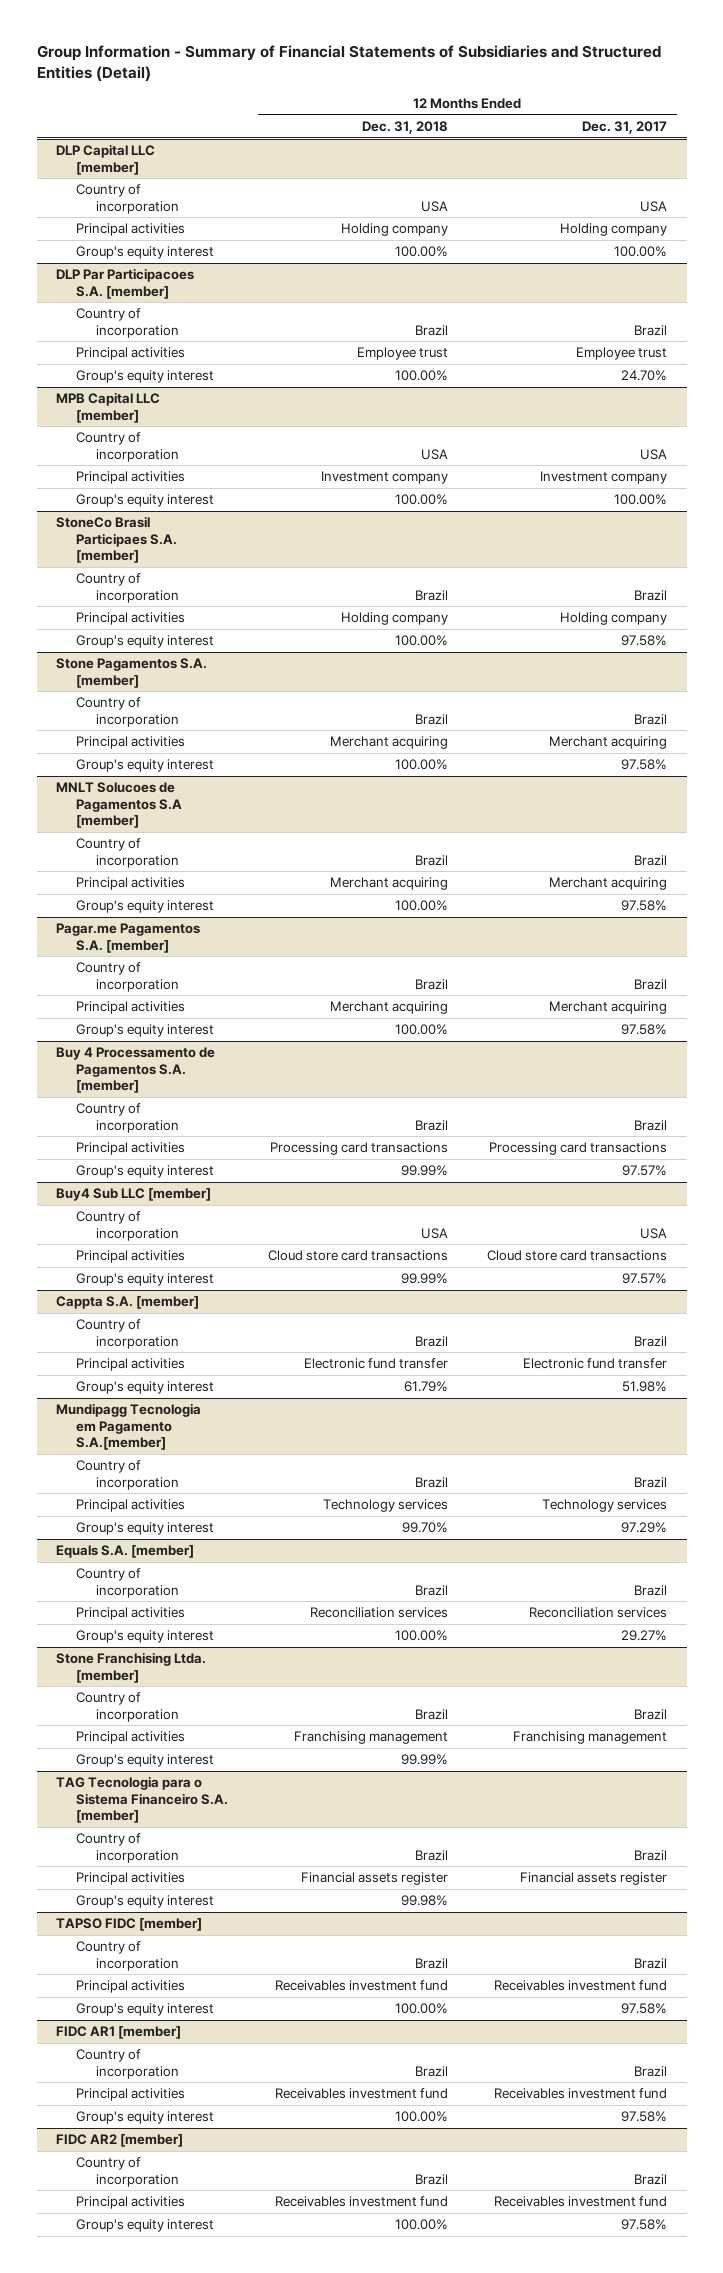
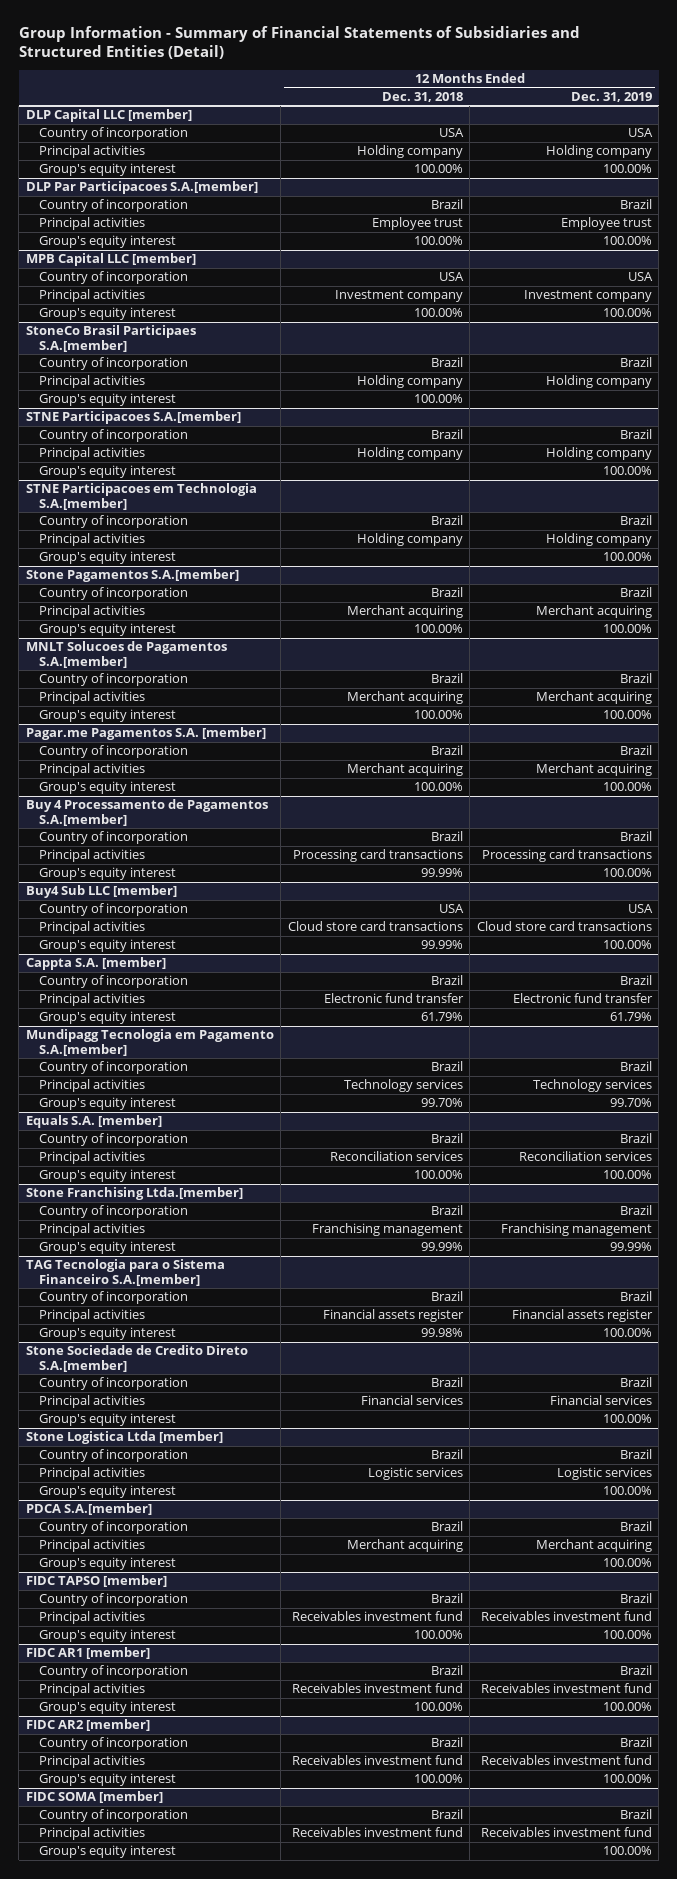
[582,120,668,134] Dec. 31, 2017 -> none
none -> [570,91,652,102] Dec. 31, 2019
[56,268,195,299] DLP Par Participacoes S.A. [member] -> [25,181,258,195] DLP Par Participacoes S.A.[member]
[56,516,177,563] StoneCo Brasil Participaes S.A. [member] -> [25,325,196,352] StoneCo Brasil Participaes S.A.[member]
[56,658,208,688] Stone Pagamentos S.A. [member] -> none
none -> [25,411,241,425] STNE Participacoes S.A.[member]
none -> [38,447,145,461] Principal activities
none -> [38,465,176,479] Group's equity interest
none -> [25,483,257,510] STNE Participacoes em Technologia S.A.[member]
none -> [38,515,188,529] Country of incorporation
none -> [38,533,145,547] Principal activities
none -> [38,551,176,565] Group's equity interest
none -> [25,569,239,583] Stone Pagamentos S.A.[member]
none -> [38,587,188,601] Country of incorporation
[56,782,182,828] MNLT Solucoes de Pagamentos S.A [member] -> [25,641,227,668] MNLT Solucoes de Pagamentos S.A.[member]
[56,1047,216,1093] Buy 4 Processamento de Pagamentos S.A. [member] -> [25,799,268,826] Buy 4 Processamento de Pagamentos S.A.[member]
[56,1652,207,1683] Stone Franchising Ltda. [member] -> [25,1187,243,1201] Stone Franchising Ltda.[member]
[56,1776,228,1823] TAG Tecnologia para o Sistema Financeiro S.A. [member] -> [25,1259,225,1286] TAG Tecnologia para o Sistema Financeiro S.A.[member]
[56,1918,203,1932] TAPSO FIDC [member] -> none
none -> [25,1345,248,1372] Stone Sociedade de Credito Direto S.A.[member]
none -> [38,1395,145,1409] Principal activities
none -> [38,1413,176,1427] Group's equity interest
none -> [25,1431,223,1445] Stone Logistica Ltda [member]
none -> [38,1449,188,1463] Country of incorporation
none -> [38,1467,145,1481] Principal activities
none -> [38,1485,176,1499] Group's equity interest
none -> [25,1503,152,1516] PDCA S.A.[member]
none -> [38,1521,188,1535] Country of incorporation
none -> [38,1539,145,1553] Principal activities
none -> [38,1557,176,1571] Group's equity interest
none -> [25,1575,167,1588] FIDC TAPSO [member]
none -> [38,1593,188,1607] Country of incorporation
none -> [25,1791,163,1804] FIDC SOMA [member]
none -> [38,1809,188,1823] Country of incorporation
none -> [38,1827,145,1841] Principal activities
none -> [38,1845,176,1859] Group's equity interest

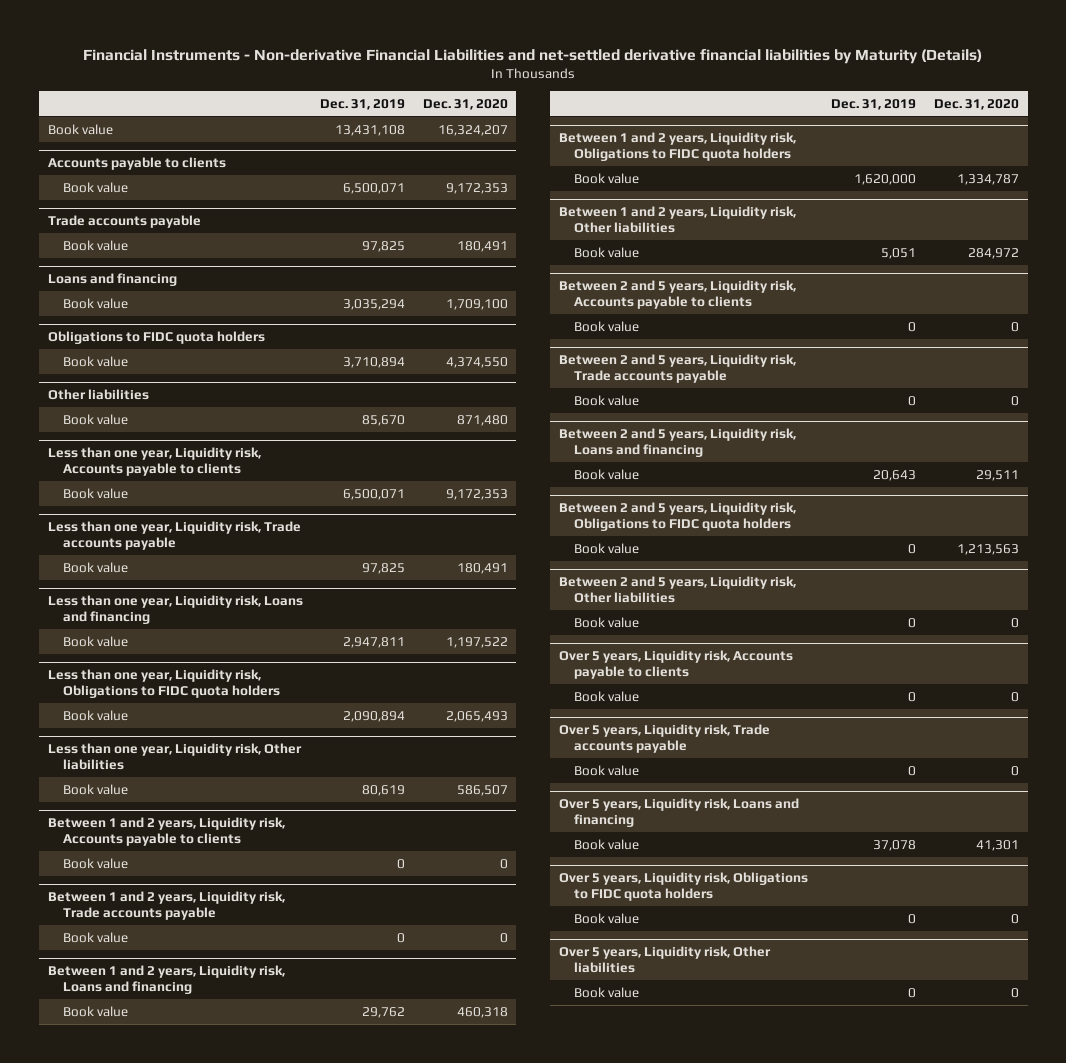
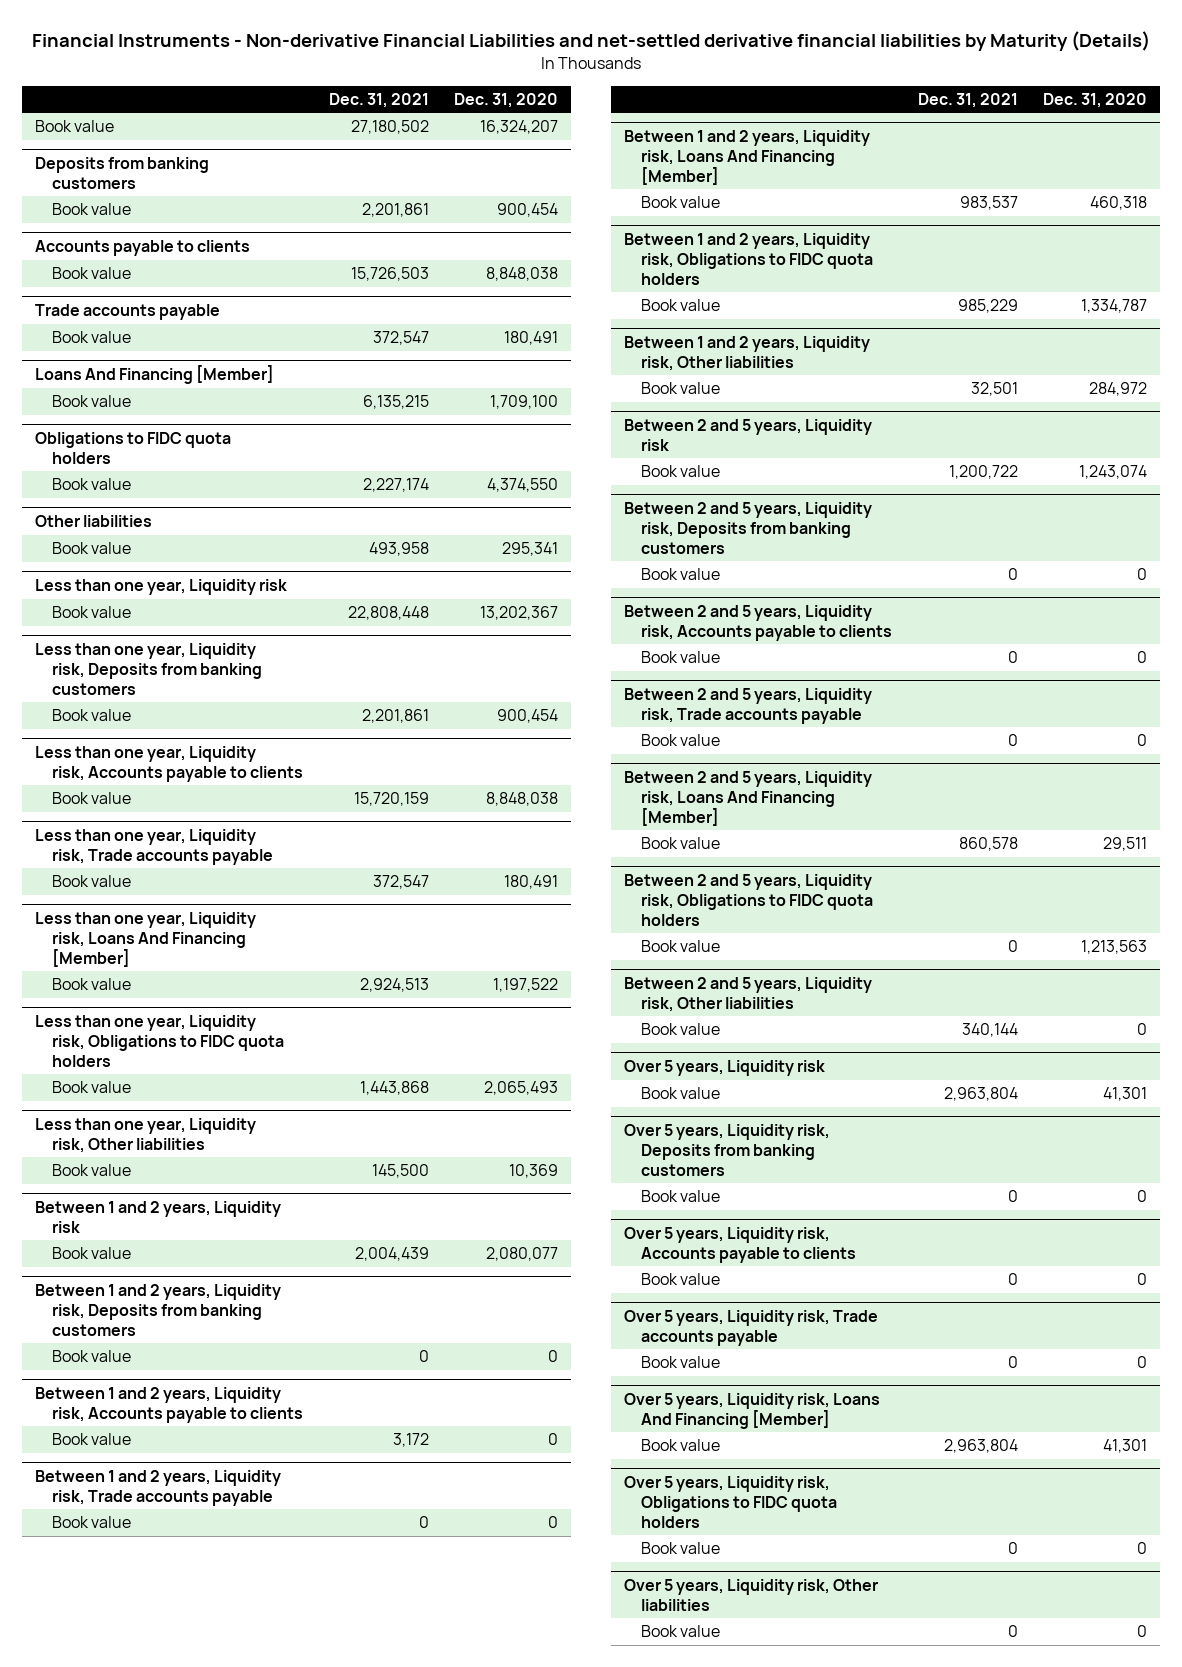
[320,98,406,110] Dec. 31, 2019 -> none
none -> [328,92,429,108] Dec. 31, 2021
none -> [35,157,210,189] Deposits from banking customers
none -> [51,203,131,216] Book value
[445,182,508,194] 9,172,353 -> [486,267,559,282] 8,848,038
[47,272,177,286] Loans and financing -> [35,365,275,385] Loans And Financing [Member]
[456,414,508,426] 871,480 -> [502,542,559,557] 295,341
none -> [35,579,288,596] Less than one year, Liquidity risk
none -> [51,606,131,619] Book value
none -> [35,643,262,695] Less than one year, Liquidity risk, Deposits from banking customers
none -> [51,709,131,722] Book value
[445,488,508,500] 9,172,353 -> [486,792,559,807] 8,848,038
[47,594,303,625] Less than one year, Liquidity risk, Loans and financing -> [35,912,257,967] Less than one year, Liquidity risk, Loans And Financing [Member]
[456,784,508,796] 586,507 -> [509,1164,559,1179] 10,369
none -> [35,1201,282,1233] Between 1 and 2 years, Liquidity risk
none -> [51,1247,131,1260] Book value
none -> [35,1284,282,1336] Between 1 and 2 years, Liquidity risk, Deposits from banking customers
none -> [51,1350,131,1363] Book value
[47,964,285,995] Between 1 and 2 years, Liquidity risk, Loans and financing -> [624,130,871,185] Between 1 and 2 years, Liquidity risk, Loans And Financing [Member]
none -> [624,419,873,451] Between 2 and 5 years, Liquidity risk
none -> [641,465,721,478] Book value
none -> [624,502,873,554] Between 2 and 5 years, Liquidity risk, Deposits from banking customers
none -> [641,568,721,581] Book value
[558,427,796,458] Between 2 and 5 years, Liquidity risk, Loans and financing -> [624,771,873,826] Between 2 and 5 years, Liquidity risk, Loans And Financing [Member]
none -> [624,1060,826,1077] Over 5 years, Liquidity risk
none -> [641,1087,721,1100] Book value
none -> [624,1124,831,1176] Over 5 years, Liquidity risk, Deposits from banking customers
none -> [641,1190,721,1203] Book value
[558,797,799,828] Over 5 years, Liquidity risk, Loans and financing -> [624,1393,881,1429] Over 5 years, Liquidity risk, Loans And Financing [Member]

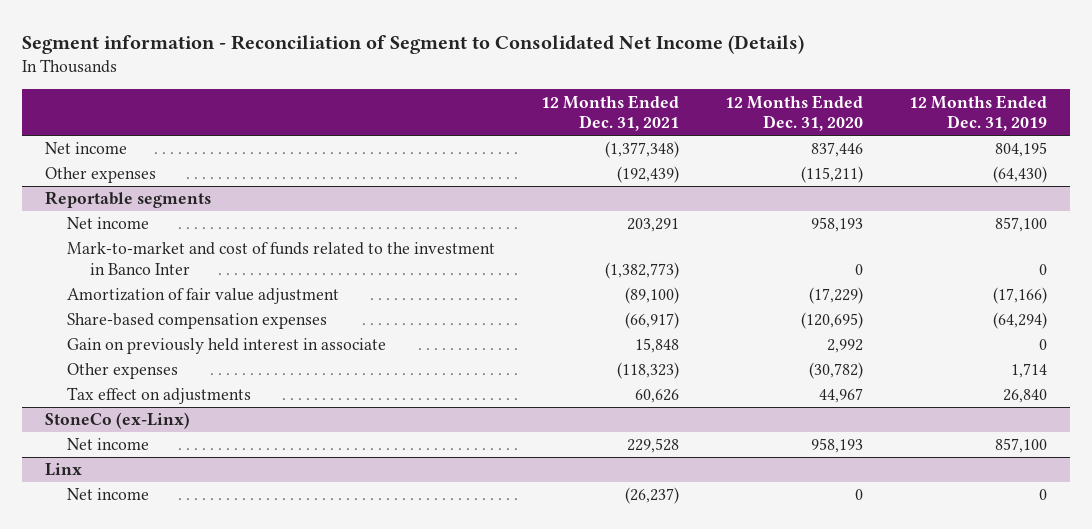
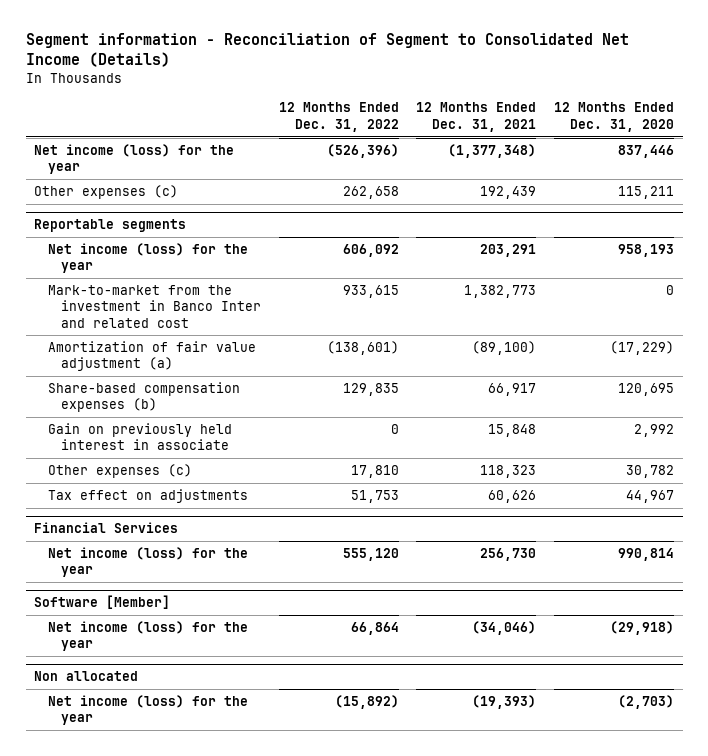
[908,94,1047,132] 12 Months Ended Dec. 31, 2019 -> none
none -> [278,102,399,132] 12 Months Ended Dec. 31, 2022
[44,142,127,155] Net income -> [34,144,235,175] Net income (loss) for the year
[44,167,156,184] Other expenses -> [34,185,179,200] Other expenses (c)
[617,166,680,184] (192,439) -> [480,186,537,200] 192,439
[801,166,864,184] (115,211) -> [617,186,674,200] 115,211
[67,217,150,230] Net income -> [47,243,248,274] Net income (loss) for the year
[67,242,496,275] Mark-to-market and cost of funds related to the investment in Banco Inter -> [47,285,261,328] Mark-to-market from the investment in Banco Inter and related cost
[605,261,680,279] (1,382,773) -> [464,285,537,299] 1,382,773
[67,288,340,305] Amortization of fair value adjustment -> [47,341,256,372] Amortization of fair value adjustment (a)
[67,313,328,330] Share-based compensation expenses -> [47,382,240,413] Share-based compensation expenses (b)
[625,312,680,330] (66,917) -> [488,383,537,397] 66,917
[801,312,864,330] (120,695) -> [617,383,674,397] 120,695
[67,363,179,380] Other expenses -> [47,464,192,479] Other expenses (c)
[617,362,680,380] (118,323) -> [480,465,537,479] 118,323
[809,362,864,380] (30,782) -> [625,465,674,479] 30,782
[44,412,190,430] StoneCo (ex-Linx) -> none
[44,463,82,477] Linx -> none
none -> [34,522,179,534] Financial Services
[67,438,150,451] Net income -> [47,547,248,578] Net income (loss) for the year
[627,438,680,454] 229,528 -> [480,548,537,562] 256,730
[811,438,864,454] 958,193 -> [617,548,674,562] 990,814
none -> [34,595,171,610] Software [Member]
[67,488,150,501] Net income -> [47,621,248,652] Net income (loss) for the year
[625,487,680,505] (26,237) -> [472,621,537,636] (34,046)
[855,489,864,501] 0 -> [609,621,674,636] (29,918)
none -> [34,671,139,682] Non allocated
none -> [47,695,248,726] Net income (loss) for the year

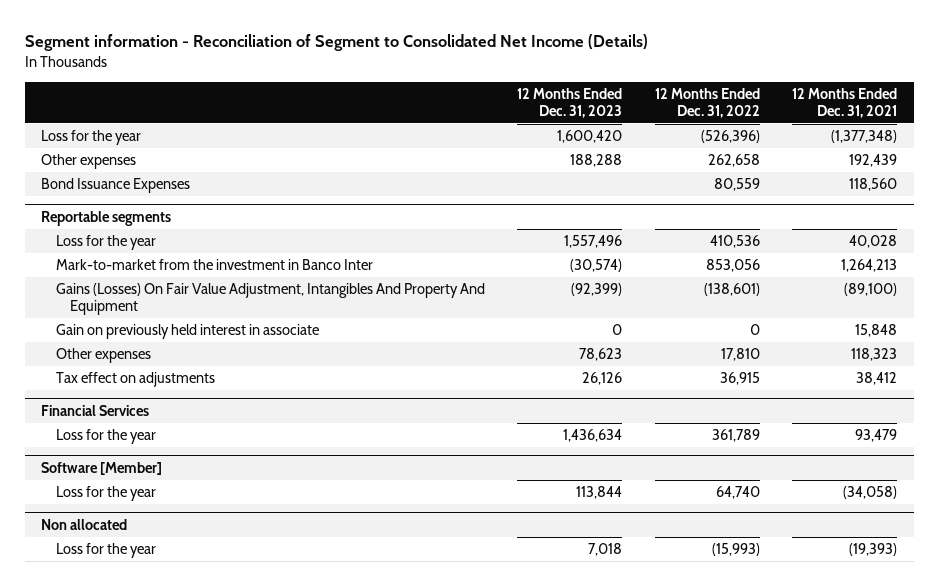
[553,102,674,132] 12 Months Ended Dec. 31, 2020 -> none
none -> [517,87,623,118] 12 Months Ended Dec. 31, 2023
[34,144,235,175] Net income (loss) for the year -> [41,130,142,146] Loss for the year
[34,185,179,200] Other expenses (c) -> [41,154,137,170] Other expenses
none -> [41,178,191,194] Bond Issuance Expenses
[47,382,240,413] Share-based compensation expenses (b) -> none
[47,243,248,274] Net income (loss) for the year -> [55,235,156,251] Loss for the year
[342,244,399,258] 606,092 -> [709,235,760,249] 410,536
[480,244,537,258] 203,291 -> [849,235,898,249] 40,028
[47,285,261,328] Mark-to-market from the investment in Banco Inter and related cost -> [55,259,373,271] Mark-to-market from the investment in Banco Inter
[342,285,399,299] 933,615 -> [705,259,760,273] 853,056
[464,285,537,299] 1,382,773 -> [841,259,898,273] 1,264,213
[47,341,256,372] Amortization of fair value adjustment (a) -> [55,283,485,316] Gains (Losses) On Fair Value Adjustment, Intangibles And Property And Equipment
[47,464,192,479] Other expenses (c) -> [55,348,151,364] Other expenses
[350,490,399,504] 51,753 -> [719,372,760,386] 36,915
[488,490,537,504] 60,626 -> [856,372,898,386] 38,412
[47,547,248,578] Net income (loss) for the year -> [55,429,156,445] Loss for the year
[342,548,399,562] 555,120 -> [711,429,760,443] 361,789
[480,548,537,562] 256,730 -> [855,429,898,443] 93,479
[47,621,248,652] Net income (loss) for the year -> [55,486,156,502] Loss for the year
[350,622,399,636] 66,864 -> [715,486,760,500] 64,740
[472,621,537,636] (34,046) -> [843,486,898,500] (34,058)
[47,695,248,726] Net income (loss) for the year -> [55,543,156,559] Loss for the year
[334,695,399,710] (15,892) -> [711,543,760,557] (15,993)

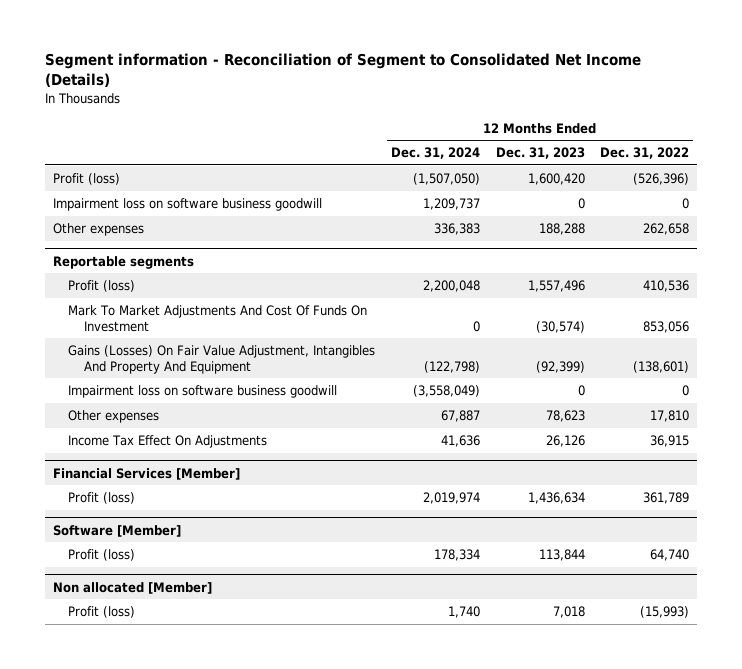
[792,87,898,118] 12 Months Ended Dec. 31, 2021 -> none
none -> [391,147,481,160] Dec. 31, 2024
[41,130,142,146] Loss for the year -> [52,173,120,186] Profit (loss)
none -> [52,198,322,212] Impairment loss on software business goodwill
[41,178,191,194] Bond Issuance Expenses -> none
[55,235,156,251] Loss for the year -> [68,280,136,293] Profit (loss)
[55,259,373,271] Mark-to-market from the investment in Banco Inter -> [68,305,368,332] Mark To Market Adjustments And Cost Of Funds On Investment
[55,324,319,340] Gain on previously held interest in associate -> none
none -> [68,385,338,399] Impairment loss on software business goodwill
[55,372,215,388] Tax effect on adjustments -> [68,435,268,449] Income Tax Effect On Adjustments
[41,404,150,416] Financial Services -> [52,467,240,480] Financial Services [Member]
[55,429,156,445] Loss for the year -> [68,492,136,505] Profit (loss)
[55,486,156,502] Loss for the year -> [68,549,136,562] Profit (loss)
[41,518,128,530] Non allocated -> [52,581,212,594] Non allocated [Member]
[55,543,156,559] Loss for the year -> [68,606,136,619] Profit (loss)

